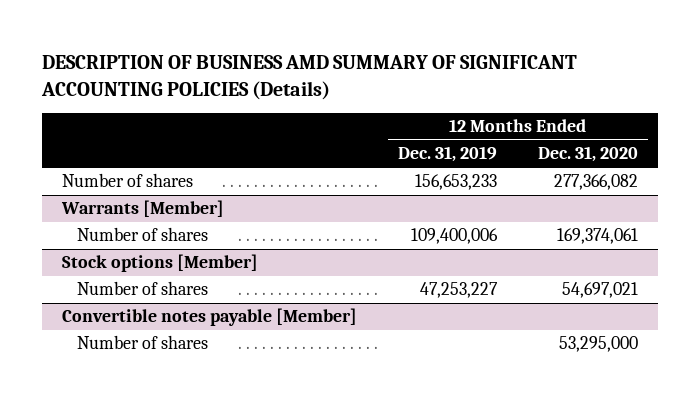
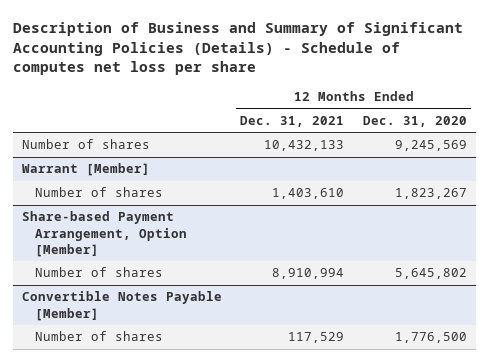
[40,54,577,100] DESCRIPTION OF BUSINESS AMD SUMMARY OF SIGNIFICANT ACCOUNTING POLICIES (Details) -> [13,21,464,76] Description of Business and Summary of Significant Accounting Policies (Details) - Schedule of computes net loss per share
[397,146,497,163] Dec. 31, 2019 -> none
none -> [240,116,345,128] Dec. 31, 2021
[553,174,638,191] 277,366,082 -> [394,140,467,152] 9,245,569
[61,200,225,218] Warrants [Member] -> [22,163,151,177] Warrant [Member]
[556,228,638,245] 169,374,061 -> [394,188,467,200] 1,823,267
[62,254,259,273] Stock options [Member] -> [22,211,188,257] Share-based Payment Arrangement, Option [Member]
[561,282,638,299] 54,697,021 -> [394,268,467,280] 5,645,802
[62,308,358,327] Convertible notes payable [Member] -> [22,291,223,321] Convertible Notes Payable [Member]
[558,336,638,353] 53,295,000 -> [394,332,467,344] 1,776,500

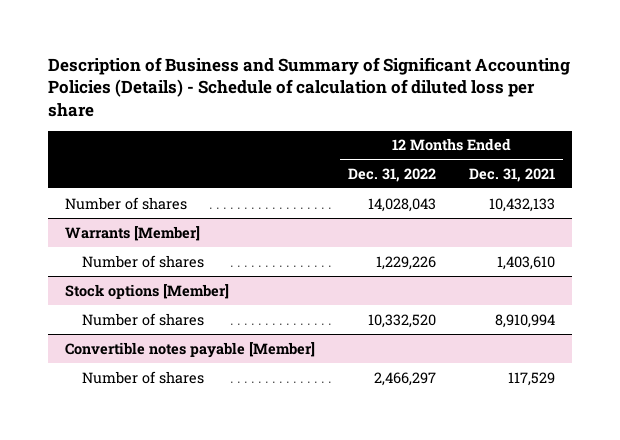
[13,21,464,76] Description of Business and Summary of Significant Accounting Policies (Details) - Schedule of computes net loss per share -> [47,56,570,118] Description of Business and Summary of Significant Accounting Policies (Details) - Schedule of calculation of diluted loss per share
[362,116,467,128] Dec. 31, 2020 -> none
none -> [347,167,436,182] Dec. 31, 2022
[22,163,151,177] Warrant [Member] -> [64,225,200,241] Warrants [Member]
[22,211,188,257] Share-based Payment Arrangement, Option [Member] -> [64,283,229,299] Stock options [Member]
[22,291,223,321] Convertible Notes Payable [Member] -> [64,341,315,358] Convertible notes payable [Member]

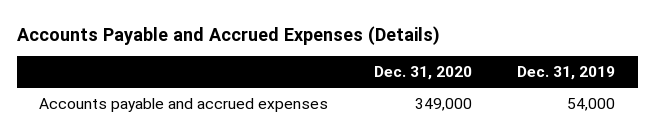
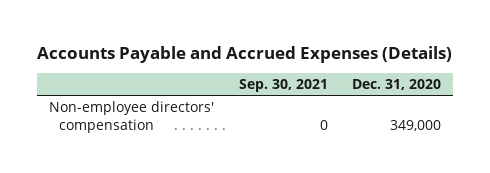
[517,66,616,81] Dec. 31, 2019 -> none
none -> [238,79,328,93] Sep. 30, 2021
[39,97,329,112] Accounts payable and accrued expenses -> [49,101,215,134] Non-employee directors' compensation

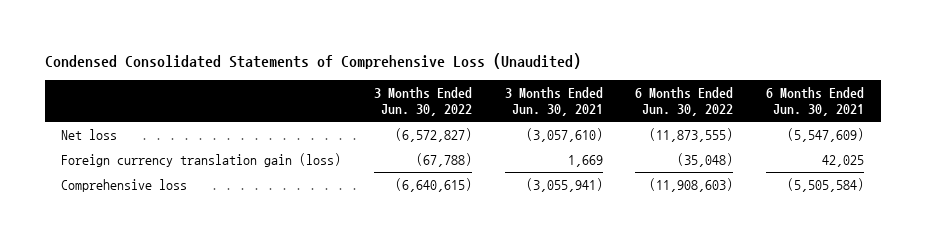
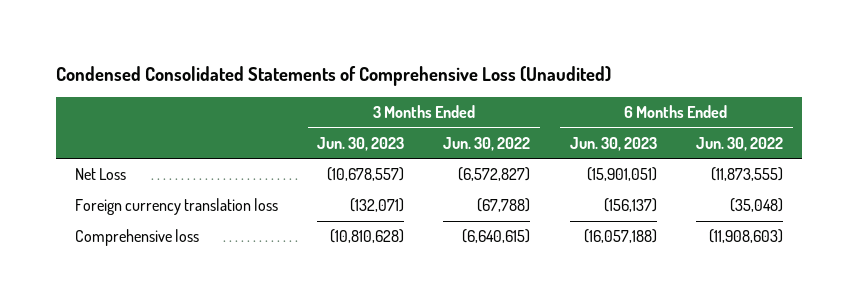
[504,87,603,117] 3 Months Ended Jun. 30, 2021 -> none
[766,87,865,117] 6 Months Ended Jun. 30, 2021 -> none
none -> [317,136,405,151] Jun. 30, 2023
none -> [569,136,657,151] Jun. 30, 2023
[61,128,118,140] Net loss -> [75,168,127,181] Net Loss
[61,152,342,167] Foreign currency translation gain (loss) -> [75,198,279,216] Foreign currency translation loss

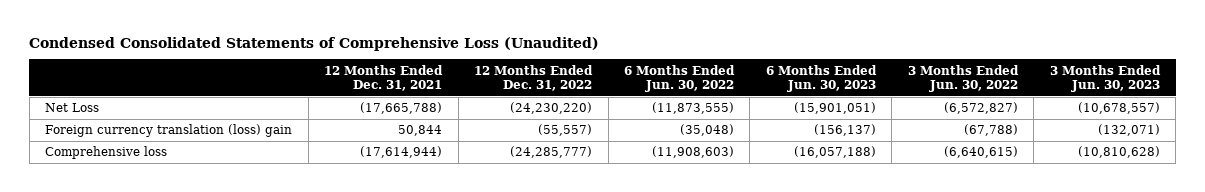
none -> [324,64,444,91] 12 Months Ended Dec. 31, 2021
none -> [474,64,594,91] 12 Months Ended Dec. 31, 2022
[75,198,279,216] Foreign currency translation loss -> [45,124,293,138] Foreign currency translation (loss) gain

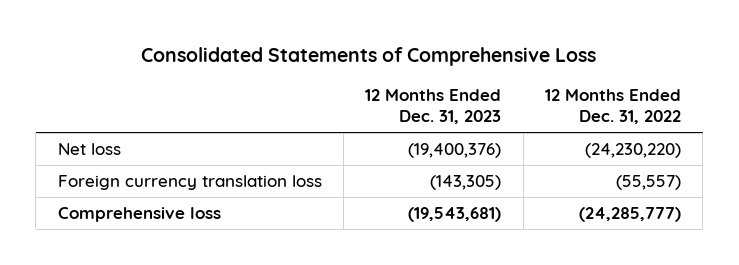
[29,36,600,51] Condensed Consolidated Statements of Comprehensive Loss (Unaudited) -> [141,47,597,67] Consolidated Statements of Comprehensive Loss
[324,64,444,91] 12 Months Ended Dec. 31, 2021 -> none
[623,64,735,92] 6 Months Ended Jun. 30, 2022 -> none
[765,64,877,92] 6 Months Ended Jun. 30, 2023 -> none
[907,64,1019,92] 3 Months Ended Jun. 30, 2022 -> none
[1049,64,1161,92] 3 Months Ended Jun. 30, 2023 -> none
none -> [365,88,502,125] 12 Months Ended Dec. 31, 2023
[45,103,100,113] Net Loss -> [57,142,121,155] Net loss
[45,124,293,138] Foreign currency translation (loss) gain -> [57,174,322,190] Foreign currency translation loss

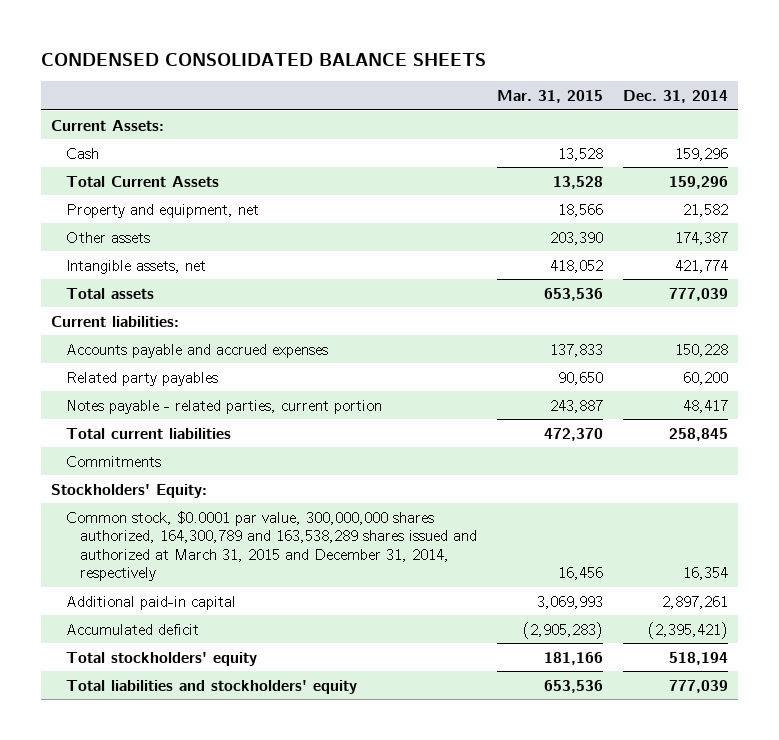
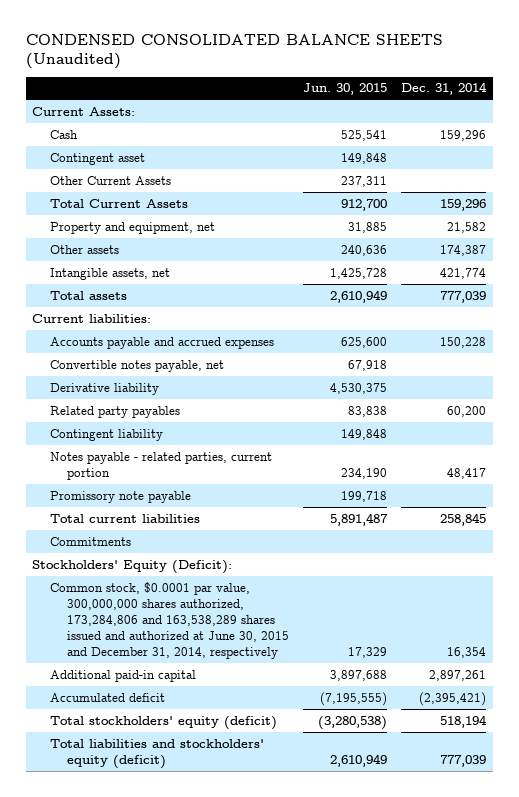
[41,52,487,66] CONDENSED CONSOLIDATED BALANCE SHEETS -> [25,33,443,70] CONDENSED CONSOLIDATED BALANCE SHEETS (Unaudited)
[496,89,603,103] Mar. 31, 2015 -> none
none -> [303,83,388,96] Jun. 30, 2015
none -> [49,152,145,165] Contingent asset
none -> [49,175,171,185] Other Current Assets
none -> [49,359,224,372] Convertible notes payable, net
none -> [49,382,159,395] Derivative liability
none -> [49,428,163,441] Contingent liability
none -> [49,490,191,503] Promissory note payable
[51,483,208,498] Stockholders' Equity: -> [32,559,233,574] Stockholders' Equity (Deficit):
[65,510,477,582] Common stock, $0.0001 par value, 300,000,000 shares authorized, 164,300,789 and 163,538,289 shares issued and authorized at March 31, 2015 and December 31, 2014, respectively -> [49,581,290,660] Common stock, $0.0001 par value, 300,000,000 shares authorized, 173,284,806 and 163,538,289 shares issued and authorized at June 30, 2015 and December 31, 2014, respectively
[65,651,257,666] Total stockholders' equity -> [49,715,277,730] Total stockholders' equity (deficit)
[65,679,357,694] Total liabilities and stockholders' equity -> [49,738,264,769] Total liabilities and stockholders' equity (deficit)

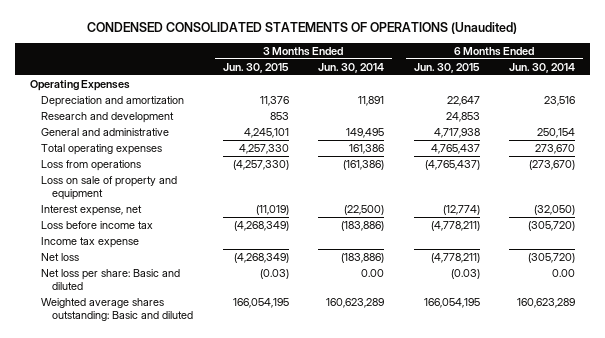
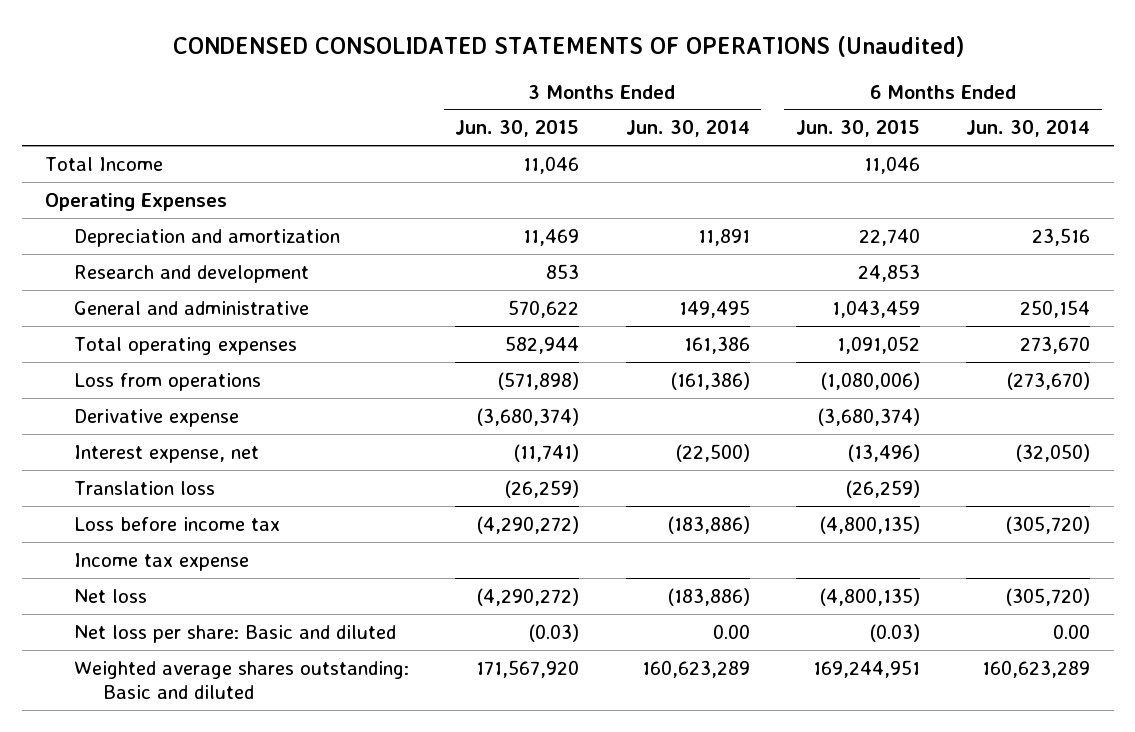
none -> [44,156,163,171] Total Income
[259,95,289,106] 11,376 -> [523,228,580,246] 11,469
[446,95,480,106] 22,647 -> [858,227,920,246] 22,740
[41,175,178,200] Loss on sale of property and equipment -> none
[243,127,289,138] 4,245,101 -> [508,299,580,318] 570,622
[433,127,480,138] 4,717,938 -> [831,299,920,318] 1,043,459
[238,143,289,154] 4,257,330 -> [505,335,580,354] 582,944
[430,143,480,154] 4,765,437 -> [836,335,920,354] 1,091,052
[232,159,289,170] (4,257,330) -> [498,371,580,390] (571,898)
[424,159,480,170] (4,765,437) -> [820,371,920,390] (1,080,006)
none -> [73,408,239,427] Derivative expense
[255,204,289,215] (11,019) -> [514,443,580,462] (11,741)
[442,204,480,215] (12,774) -> [847,443,920,462] (13,496)
none -> [73,480,215,495] Translation loss
[233,220,289,231] (4,268,349) -> [477,515,580,534] (4,290,272)
[430,220,480,231] (4,778,211) -> [819,515,920,534] (4,800,135)
[233,252,289,263] (4,268,349) -> [477,587,580,606] (4,290,272)
[430,252,480,263] (4,778,211) -> [819,587,920,606] (4,800,135)
[232,297,289,308] 166,054,195 -> [476,659,580,678] 171,567,920
[423,297,480,308] 166,054,195 -> [812,659,920,678] 169,244,951

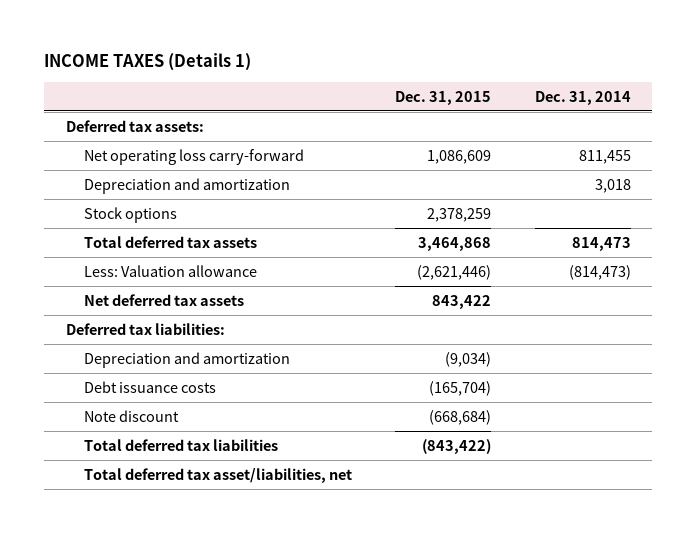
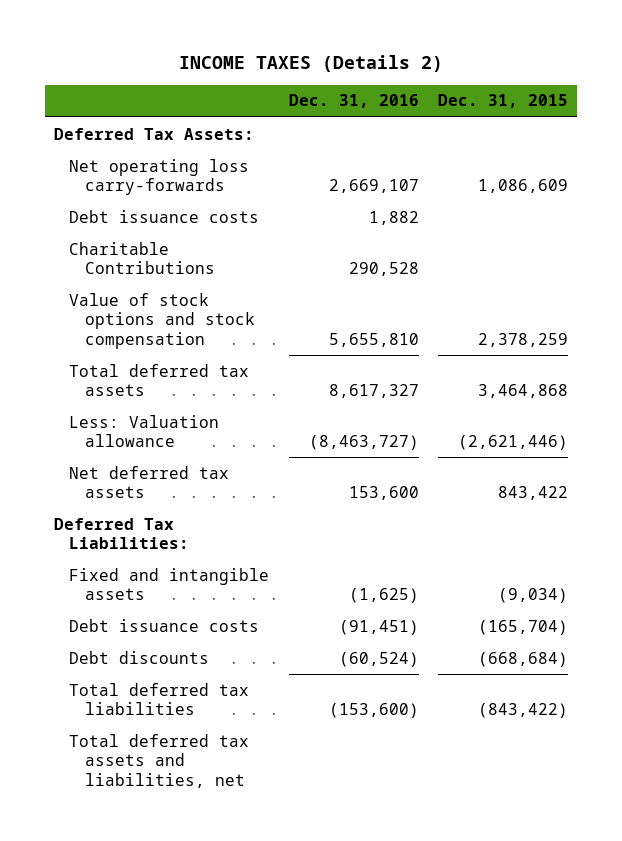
[44,53,252,72] INCOME TAXES (Details 1) -> [178,55,443,73] INCOME TAXES (Details 2)
[534,90,631,105] Dec. 31, 2014 -> none
none -> [288,94,419,109] Dec. 31, 2016
[83,177,290,194] Depreciation and amortization -> none
[66,119,205,132] Deferred tax assets: -> [54,127,255,140] Deferred Tax Assets:
[83,148,304,165] Net operating loss carry-forward -> [69,158,250,196] Net operating loss carry-forwards
none -> [69,209,260,223] Debt issuance costs
none -> [69,241,215,275] Charitable Contributions
[83,206,177,223] Stock options -> [69,292,255,349] Value of stock options and stock compensation
[66,322,226,335] Deferred tax liabilities: -> [54,517,190,550] Deferred Tax Liabilities:
[83,351,290,368] Depreciation and amortization -> [69,567,270,601] Fixed and intangible assets
[83,409,179,422] Note discount -> [69,650,210,664] Debt discounts
[83,467,352,483] Total deferred tax asset/liabilities, net -> [69,733,250,788] Total deferred tax assets and liabilities, net

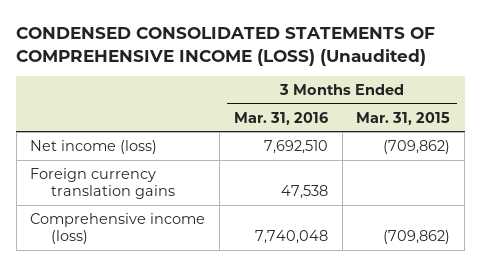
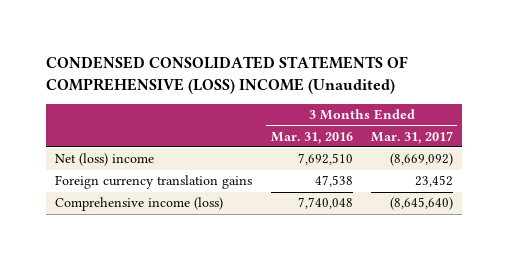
[16,26,436,66] CONDENSED CONSOLIDATED STATEMENTS OF COMPREHENSIVE INCOME (LOSS) (Unaudited) -> [46,55,409,94] CONDENSED CONSOLIDATED STATEMENTS OF COMPREHENSIVE (LOSS) INCOME (Unaudited)
[356,111,451,125] Mar. 31, 2015 -> none
none -> [370,130,453,144] Mar. 31, 2017
[30,139,158,154] Net income (loss) -> [55,153,155,167] Net (loss) income

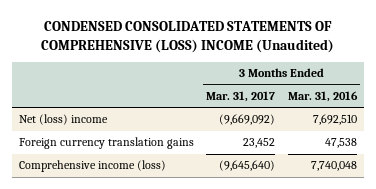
[389,153,453,167] (8,669,092) -> [219,114,276,126] (9,669,092)
[389,197,453,211] (8,645,640) -> [219,160,276,172] (9,645,640)

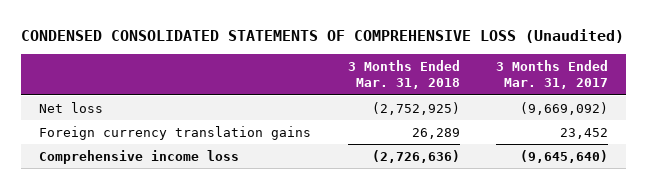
[40,21,334,53] CONDENSED CONSOLIDATED STATEMENTS OF COMPREHENSIVE (LOSS) INCOME (Unaudited) -> [21,29,625,44] CONDENSED CONSOLIDATED STATEMENTS OF COMPREHENSIVE LOSS (Unaudited)
[288,91,359,103] Mar. 31, 2016 -> none
none -> [347,60,460,90] 3 Months Ended Mar. 31, 2018
[18,114,108,126] Net (loss) income -> [39,101,104,113] Net loss
[18,160,166,173] Comprehensive income (loss) -> [39,149,240,164] Comprehensive income loss

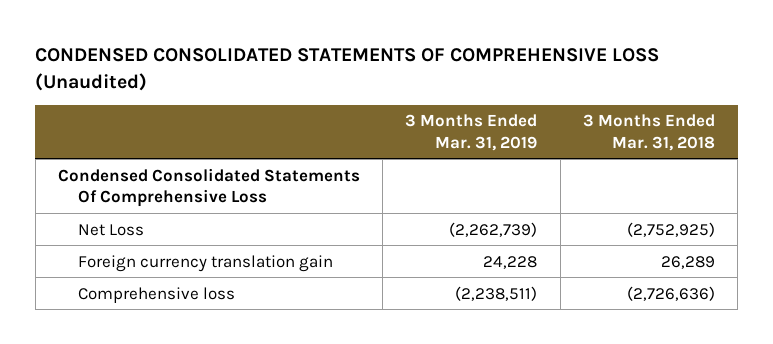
[495,60,608,90] 3 Months Ended Mar. 31, 2017 -> none
none -> [405,114,538,151] 3 Months Ended Mar. 31, 2019
none -> [57,167,360,207] Condensed Consolidated Statements Of Comprehensive Loss
[39,101,104,113] Net loss -> [78,223,145,236] Net Loss
[39,125,312,140] Foreign currency translation gains -> [78,254,334,272] Foreign currency translation gain
[39,149,240,164] Comprehensive income loss -> [78,286,236,303] Comprehensive loss

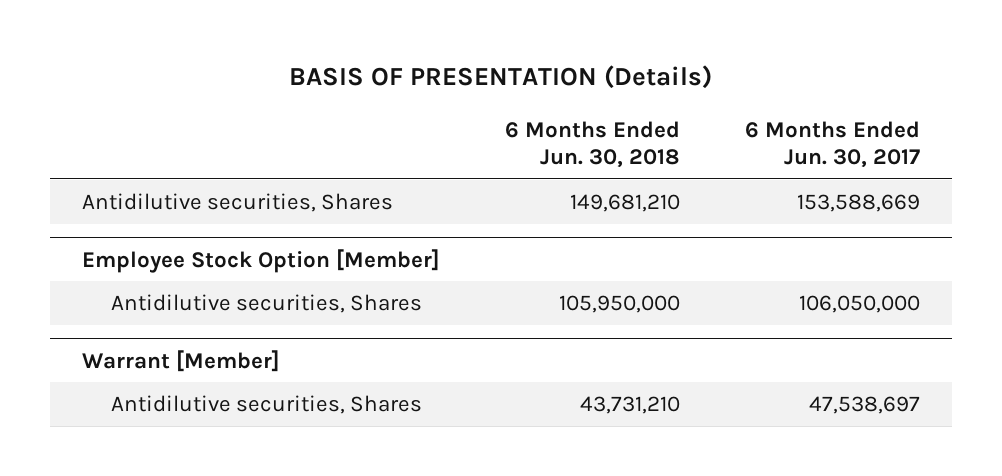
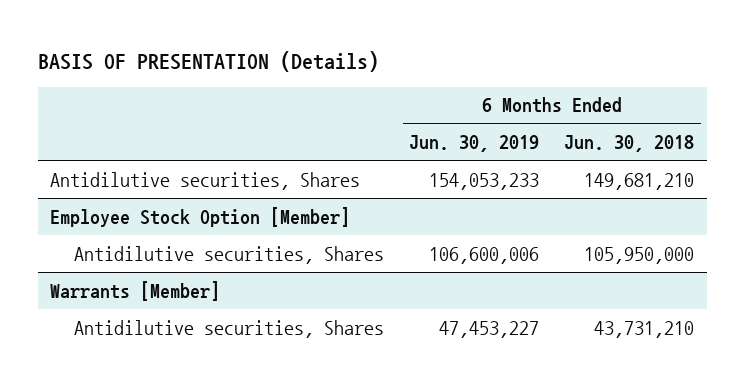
[745,120,921,168] 6 Months Ended Jun. 30, 2017 -> none
none -> [409,135,540,153] Jun. 30, 2019
[82,349,281,372] Warrant [Member] -> [50,280,221,301] Warrants [Member]

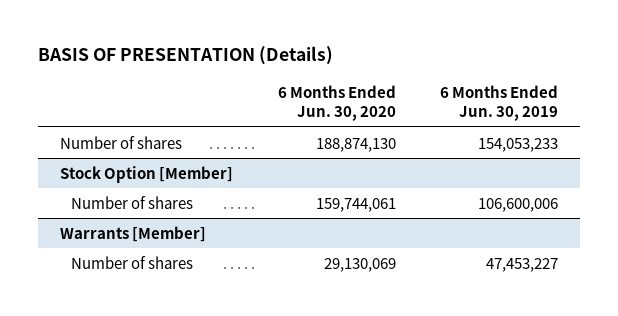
[564,135,695,153] Jun. 30, 2018 -> none
none -> [277,84,396,121] 6 Months Ended Jun. 30, 2020
[50,171,361,190] Antidilutive securities, Shares -> [60,135,183,149] Number of shares
[50,206,351,227] Employee Stock Option [Member] -> [60,165,234,183] Stock Option [Member]
[74,245,385,264] Antidilutive securities, Shares -> [71,195,194,209] Number of shares
[74,319,385,338] Antidilutive securities, Shares -> [71,255,194,269] Number of shares

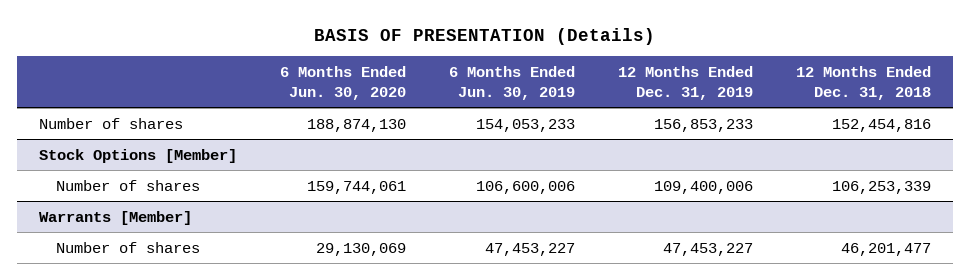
none -> [617,65,753,100] 12 Months Ended Dec. 31, 2019
none -> [795,65,931,100] 12 Months Ended Dec. 31, 2018
[60,165,234,183] Stock Option [Member] -> [38,148,237,163] Stock Options [Member]

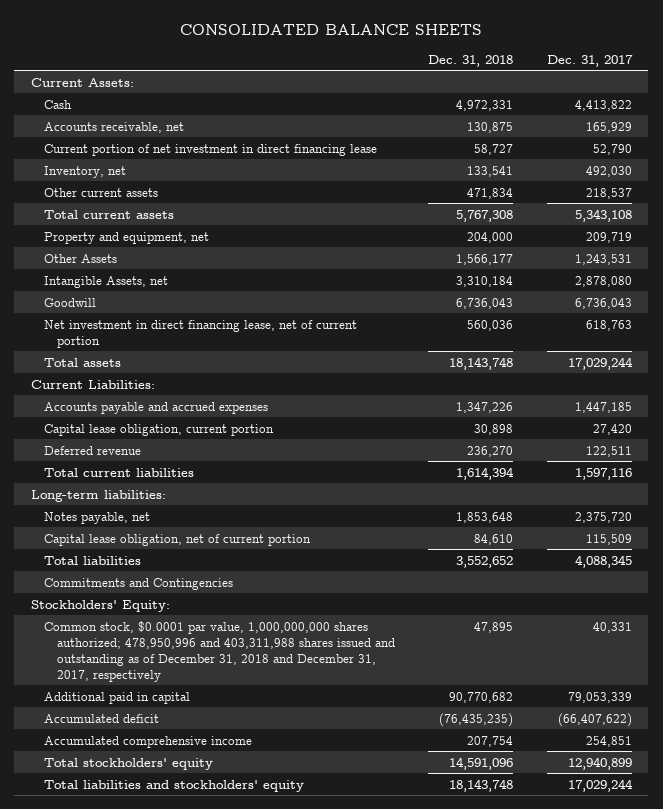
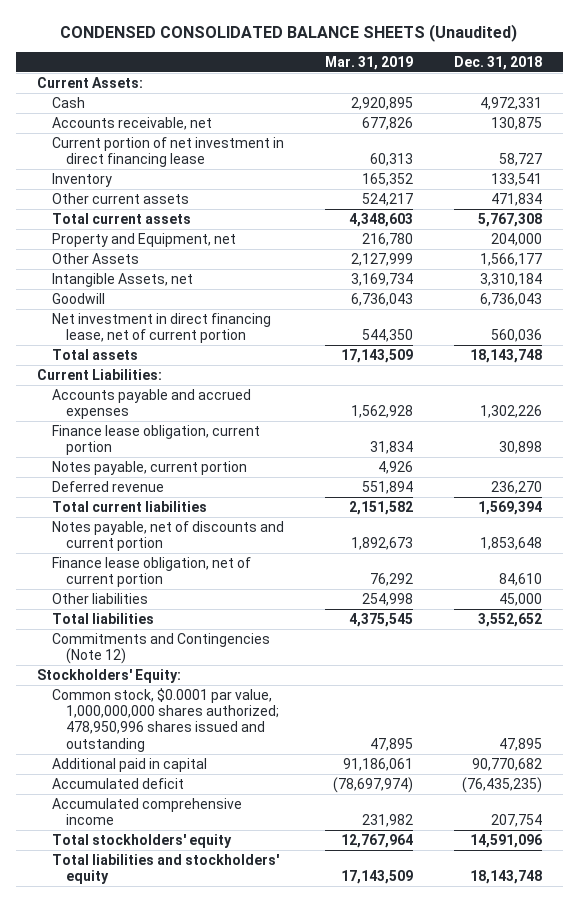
[180,23,483,35] CONSOLIDATED BALANCE SHEETS -> [60,23,518,42] CONDENSED CONSOLIDATED BALANCE SHEETS (Unaudited)
[546,54,633,67] Dec. 31, 2017 -> none
none -> [324,55,413,70] Mar. 31, 2019
[43,165,126,178] Inventory, net -> [51,172,112,187] Inventory
[43,231,209,244] Property and equipment, net -> [51,232,236,247] Property and Equipment, net
[456,401,514,413] 1,347,226 -> [480,405,543,419] 1,302,226
[43,423,274,436] Capital lease obligation, current portion -> [51,424,260,456] Finance lease obligation, current portion
none -> [51,460,247,475] Notes payable, current portion
[31,489,167,502] Long-term liabilities: -> none
[456,466,515,480] 1,614,394 -> [478,500,543,515] 1,569,394
[43,511,150,524] Notes payable, net -> [51,520,284,552] Notes payable, net of discounts and current portion
[43,533,311,546] Capital lease obligation, net of current portion -> [51,556,251,588] Finance lease obligation, net of current portion
none -> [51,592,148,604] Other liabilities
[43,577,233,590] Commitments and Contingencies -> [51,632,270,665] Commitments and Contingencies (Note 12)
[43,620,395,682] Common stock, $0.0001 par value, 1,000,000,000 shares authorized; 478,950,996 and 403,311,988 shares issued and outstanding as of December 31, 2018 and December 31, 2017, respectively -> [51,687,280,752] Common stock, $0.0001 par value, 1,000,000,000 shares authorized; 478,950,996 shares issued and outstanding

